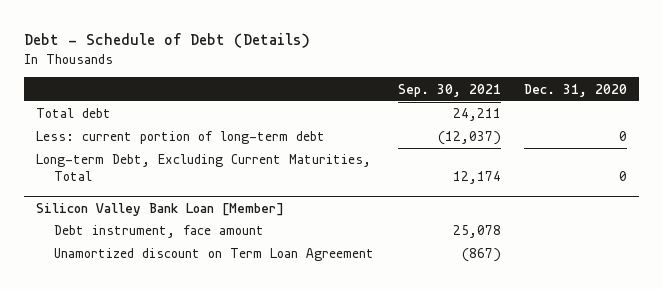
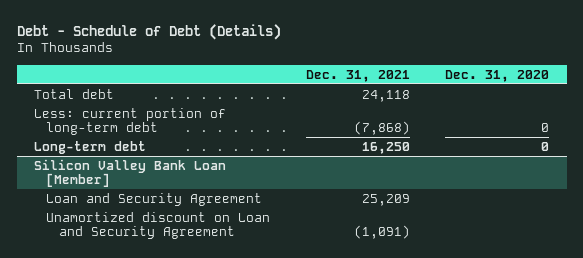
[397,83,501,97] Sep. 30, 2021 -> none
none -> [305,69,410,82] Dec. 31, 2021
[36,154,372,181] Long-term Debt, Excluding Current Maturities, Total -> [34,140,147,154] Long-term debt
[54,225,265,239] Debt instrument, face amount -> [46,192,263,206] Loan and Security Agreement
[54,248,375,262] Unamortized discount on Term Loan Agreement -> [46,211,271,240] Unamortized discount on Loan and Security Agreement

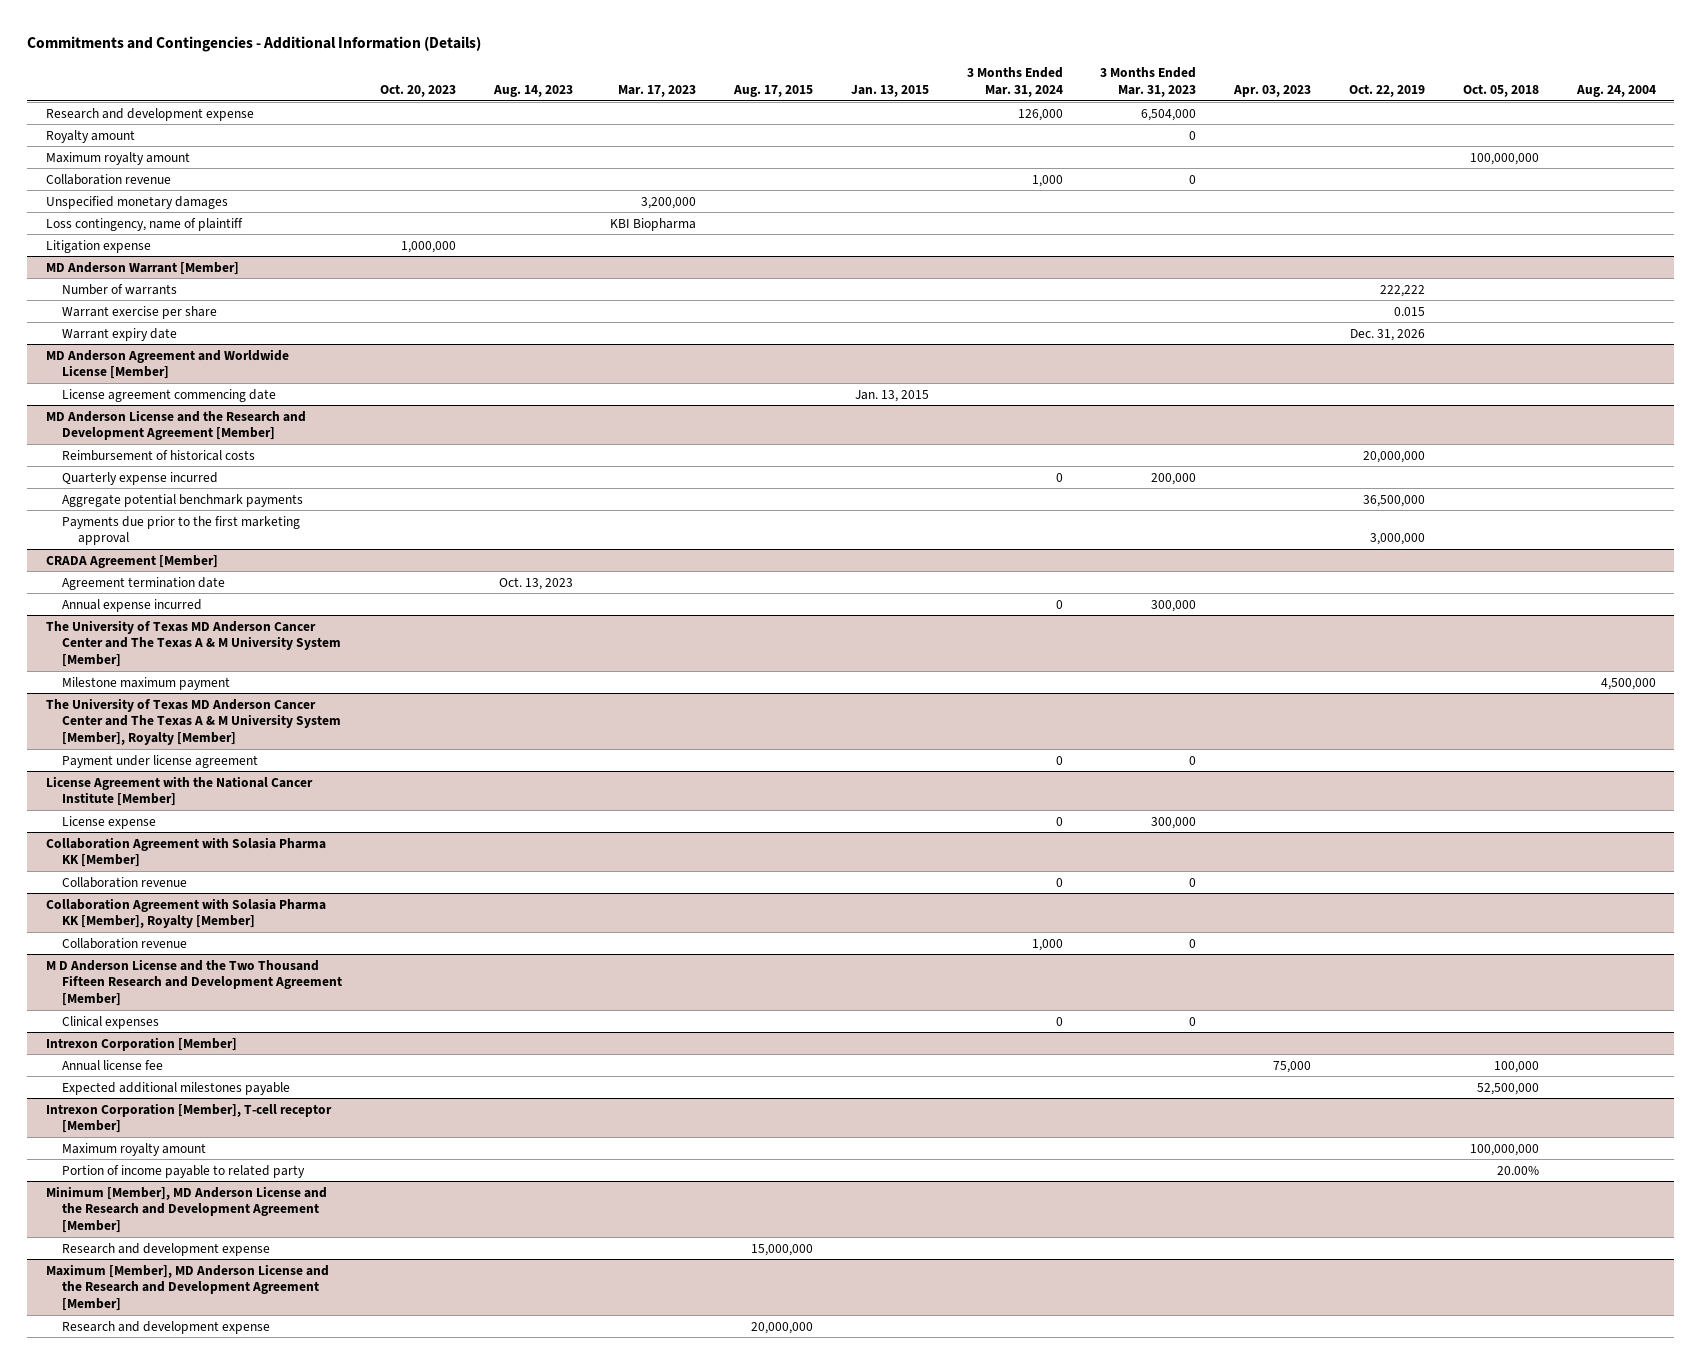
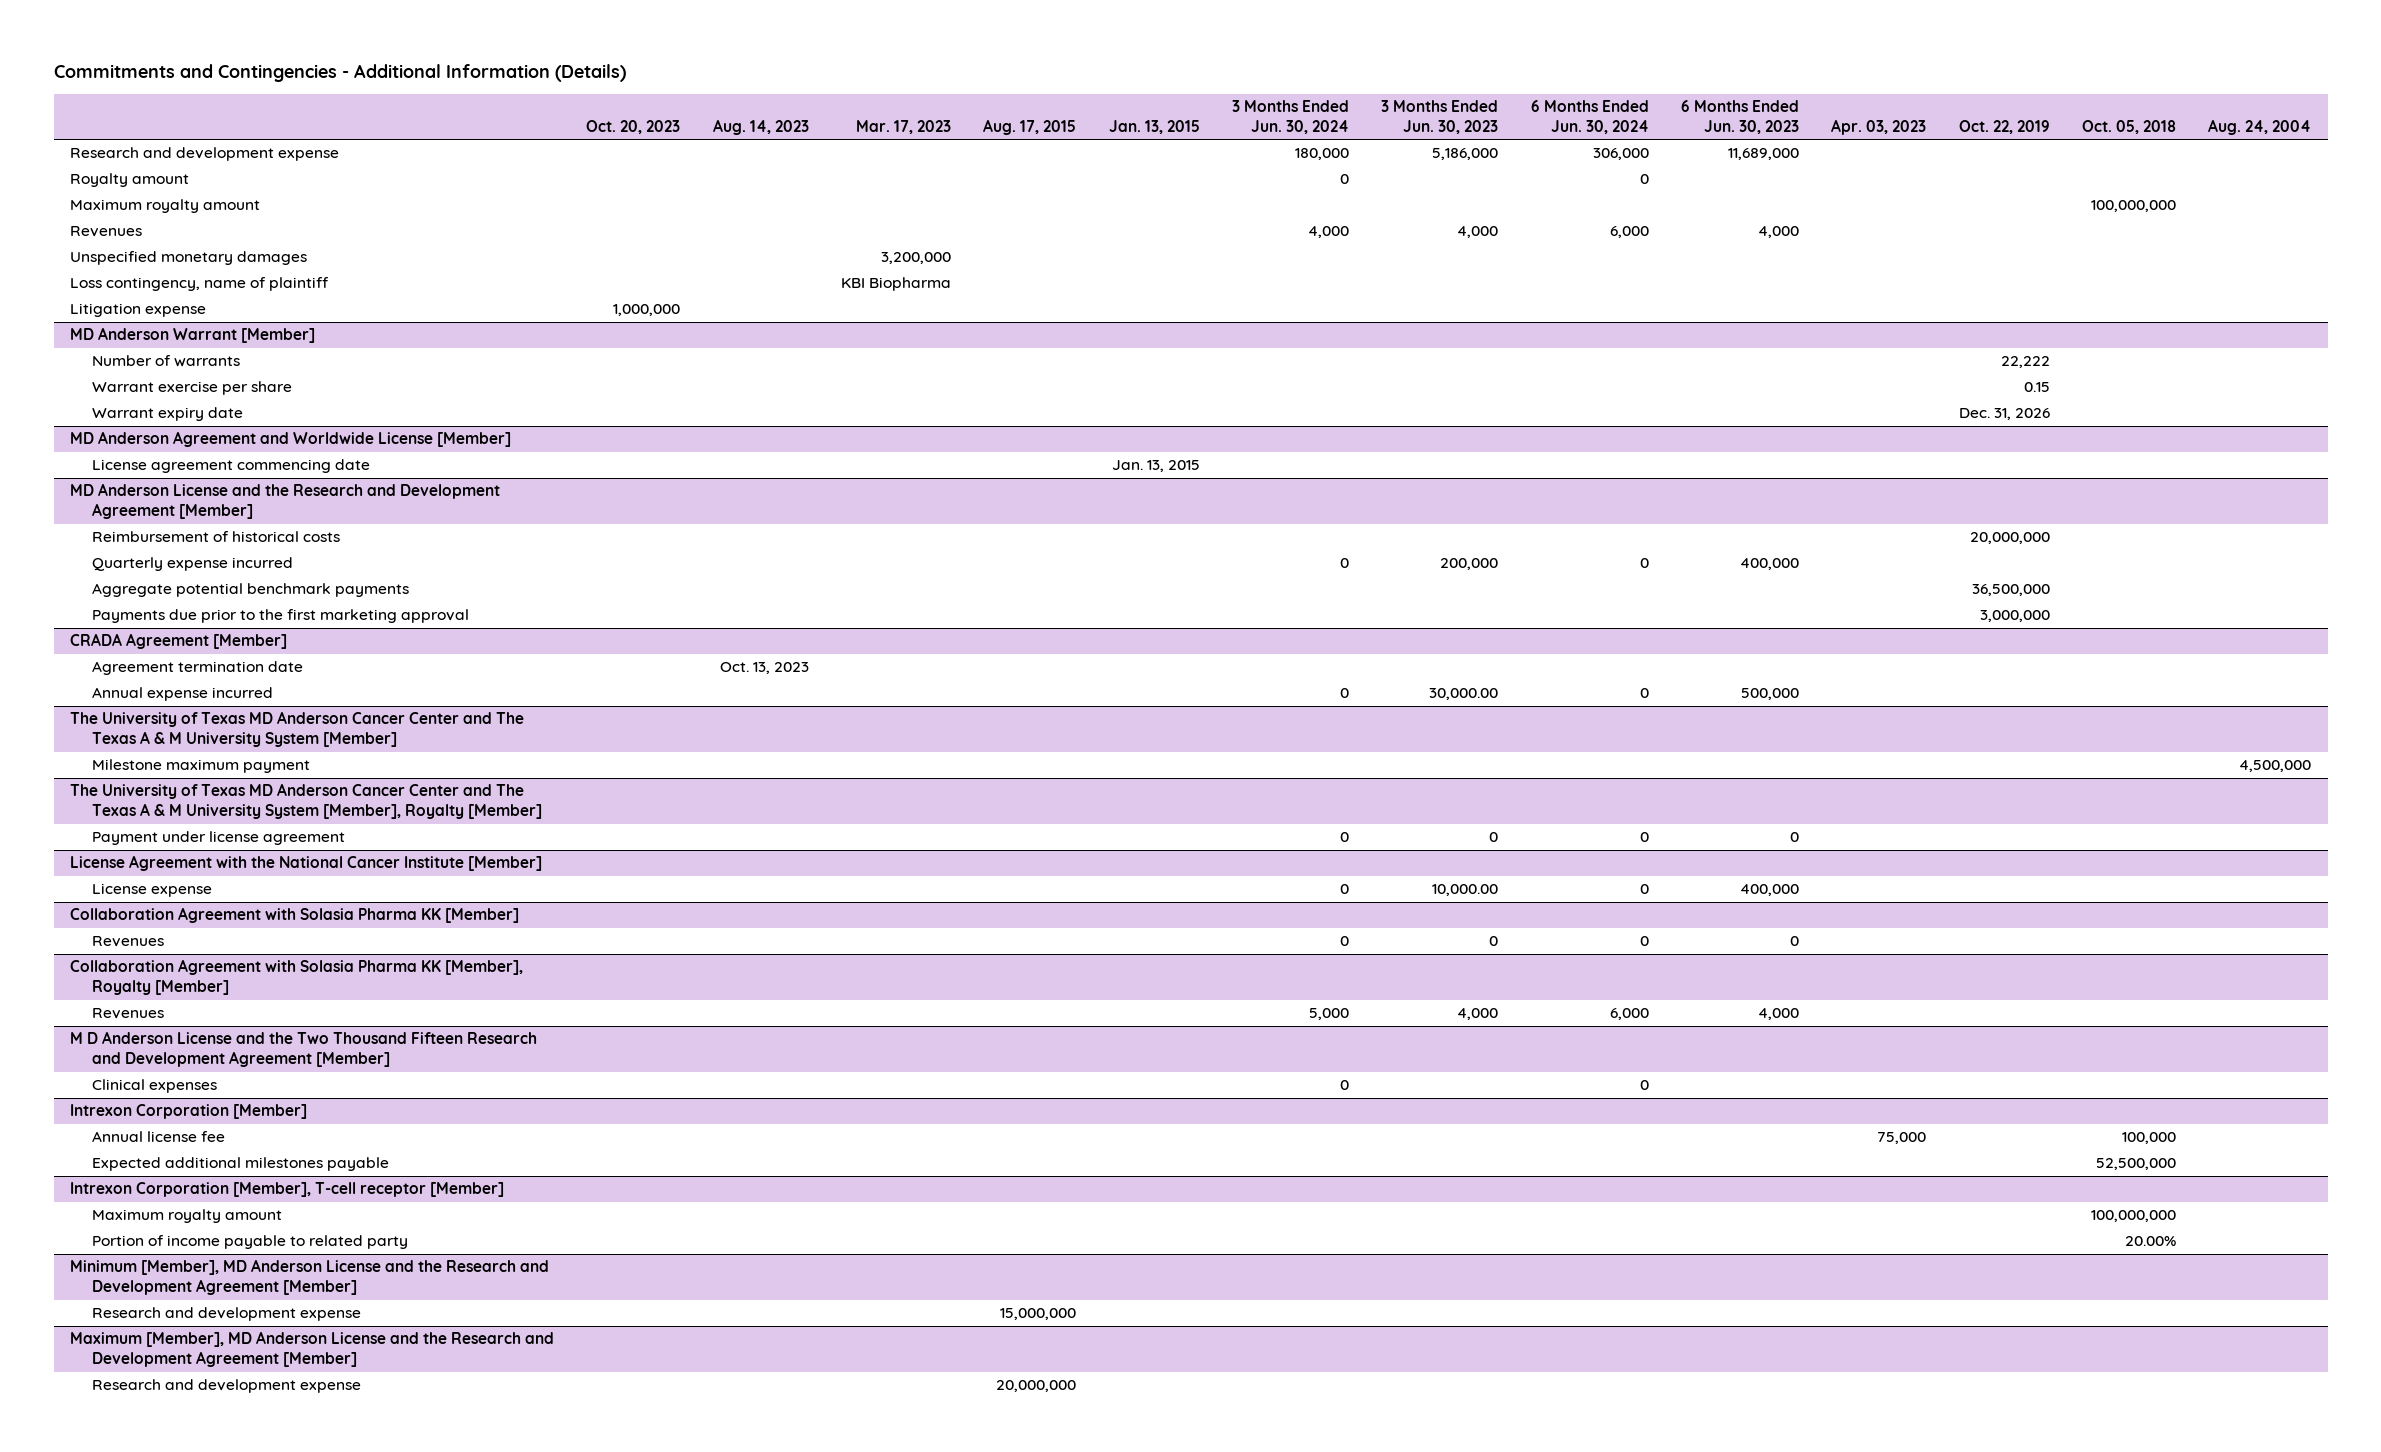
[966,66,1063,97] 3 Months Ended Mar. 31, 2024 -> none
[1100,66,1197,97] 3 Months Ended Mar. 31, 2023 -> none
none -> [1232,100,1350,135] 3 Months Ended Jun. 30, 2024
none -> [1381,100,1499,135] 3 Months Ended Jun. 30, 2023
none -> [1530,100,1649,135] 6 Months Ended Jun. 30, 2024
none -> [1681,100,1800,135] 6 Months Ended Jun. 30, 2023
[46,173,172,185] Collaboration revenue -> [70,226,143,238] Revenues
[1380,284,1426,297] 222,222 -> [2000,356,2050,369] 22,222
[1394,306,1426,316] 0.015 -> [2023,382,2050,393] 0.15
[61,876,187,888] Collaboration revenue -> [92,936,165,948] Revenues
[61,937,187,949] Collaboration revenue -> [92,1008,165,1020] Revenues

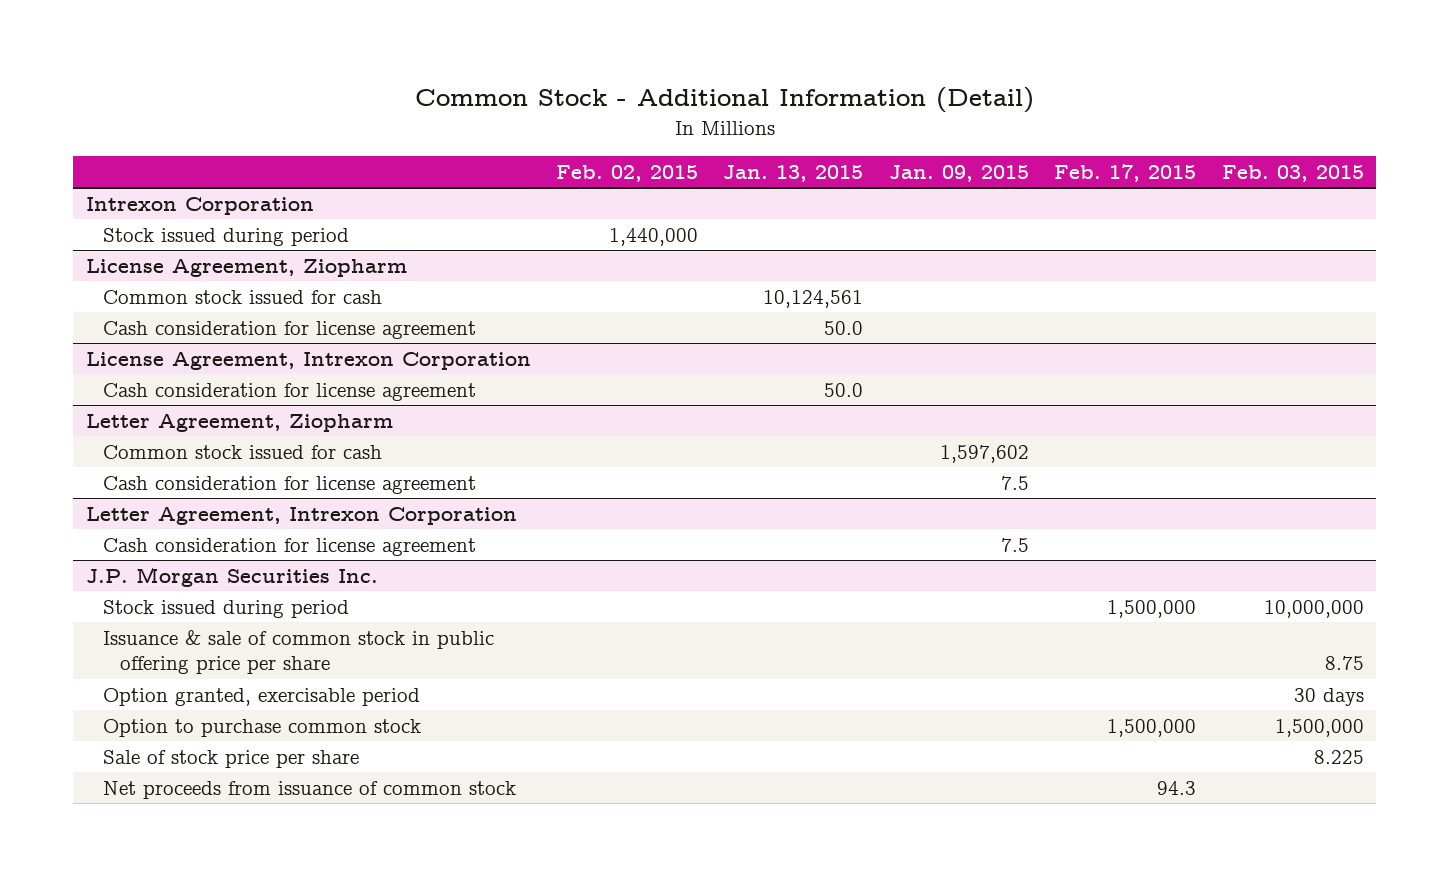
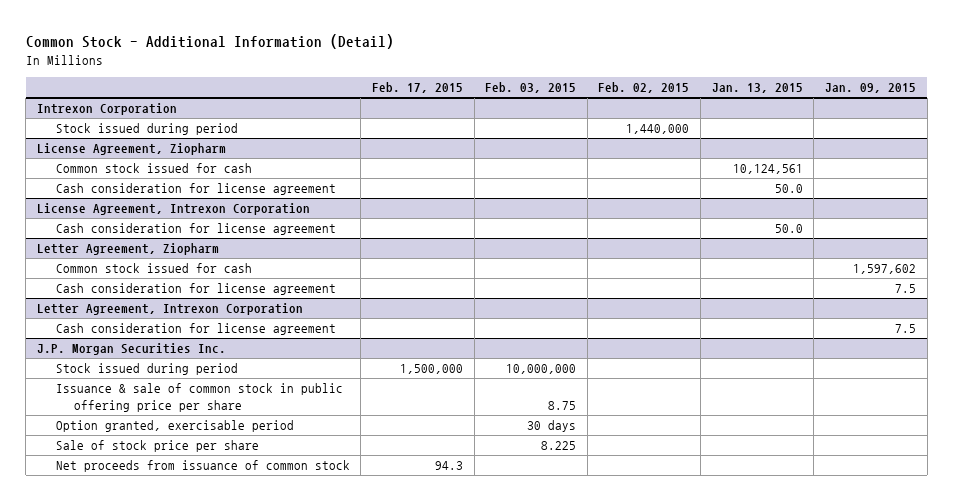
[102,718,421,737] Option to purchase common stock -> none

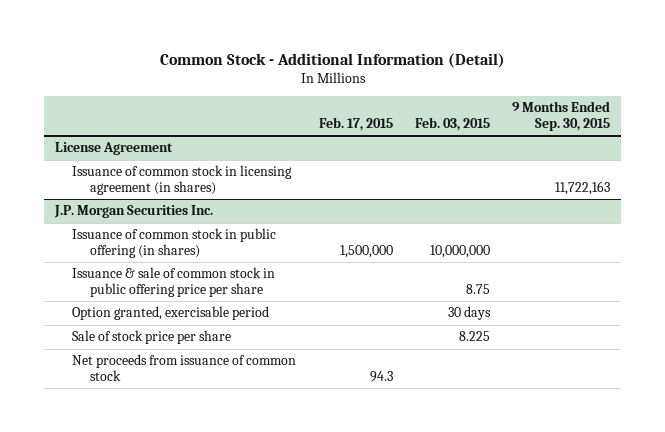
[598,82,690,94] Feb. 02, 2015 -> none
[711,83,803,94] Jan. 13, 2015 -> none
[825,83,917,94] Jan. 09, 2015 -> none
none -> [512,101,611,131] 9 Months Ended Sep. 30, 2015
[37,103,178,116] Intrexon Corporation -> none
[55,123,238,136] Stock issued during period -> none
[55,163,252,174] Common stock issued for cash -> none
[55,183,336,196] Cash consideration for license agreement -> none
[37,203,311,216] License Agreement, Intrexon Corporation -> none
[55,223,336,236] Cash consideration for license agreement -> none
[37,243,220,256] Letter Agreement, Ziopharm -> none
[55,263,252,274] Common stock issued for cash -> none
[55,283,336,296] Cash consideration for license agreement -> none
[37,303,304,316] Letter Agreement, Intrexon Corporation -> none
[55,323,336,336] Cash consideration for license agreement -> none
[37,143,227,156] License Agreement, Ziopharm -> [55,142,174,156] License Agreement
none -> [72,165,293,196] Issuance of common stock in licensing agreement (in shares)
[55,363,238,376] Stock issued during period -> [72,228,277,259] Issuance of common stock in public offering (in shares)

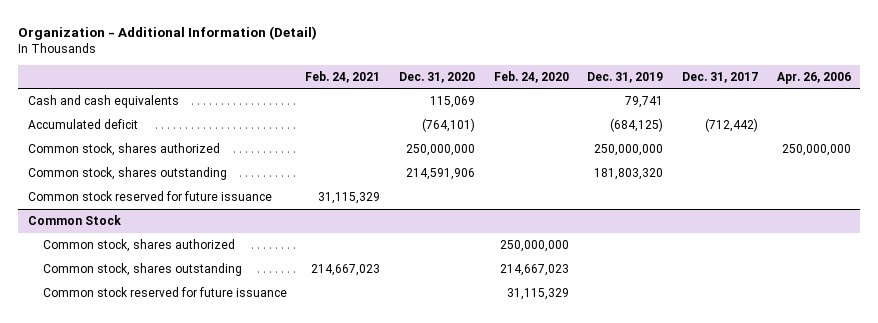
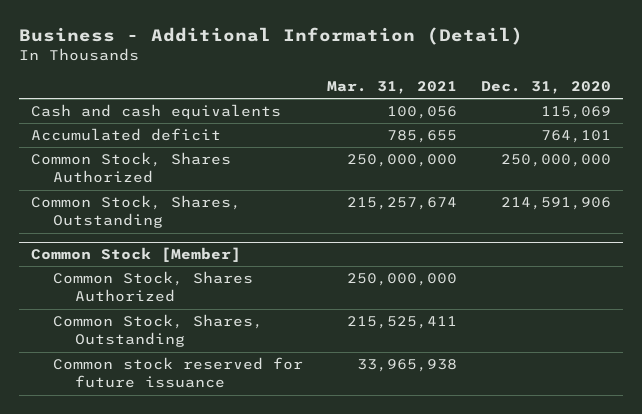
[18,25,318,40] Organization - Additional Information (Detail) -> [18,26,523,45] Business - Additional Information (Detail)
[305,70,381,83] Feb. 24, 2021 -> none
[493,70,569,83] Feb. 24, 2020 -> none
[587,71,664,83] Dec. 31, 2019 -> none
[682,71,759,83] Dec. 31, 2017 -> none
[776,71,851,84] Apr. 26, 2006 -> none
none -> [327,81,458,95] Mar. 31, 2021
[27,190,272,201] Common stock reserved for future issuance -> none
[422,117,476,132] (764,101) -> [541,130,612,144] 764,101
[27,142,220,156] Common stock, shares authorized -> [30,152,231,184] Common Stock, Shares Authorized
[27,166,227,180] Common stock, shares outstanding -> [30,195,241,229] Common Stock, Shares, Outstanding
[27,214,121,225] Common Stock -> [30,247,241,263] Common Stock [Member]
[42,238,235,252] Common stock, shares authorized -> [52,271,253,303] Common Stock, Shares Authorized
[42,262,242,276] Common stock, shares outstanding -> [52,314,263,348] Common Stock, Shares, Outstanding

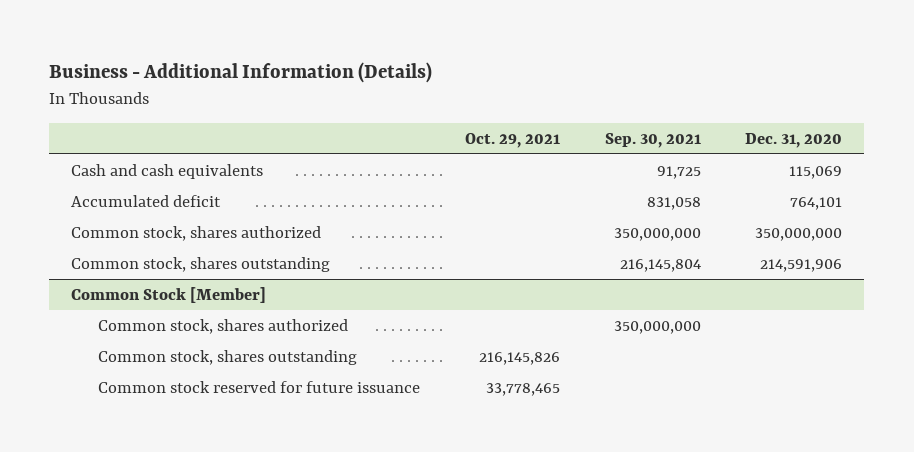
[18,26,523,45] Business - Additional Information (Detail) -> [49,62,433,84] Business - Additional Information (Details)
[327,81,458,95] Mar. 31, 2021 -> none
none -> [465,132,561,148] Oct. 29, 2021
none -> [604,132,701,148] Sep. 30, 2021
[30,152,231,184] Common Stock, Shares Authorized -> [71,225,322,241] Common stock, shares authorized
[501,154,612,168] 250,000,000 -> [755,227,843,241] 350,000,000
[30,195,241,229] Common Stock, Shares, Outstanding -> [71,256,331,272] Common stock, shares outstanding
[52,271,253,303] Common Stock, Shares Authorized -> [98,318,349,334] Common stock, shares authorized
[52,314,263,348] Common Stock, Shares, Outstanding -> [98,349,358,365] Common stock, shares outstanding

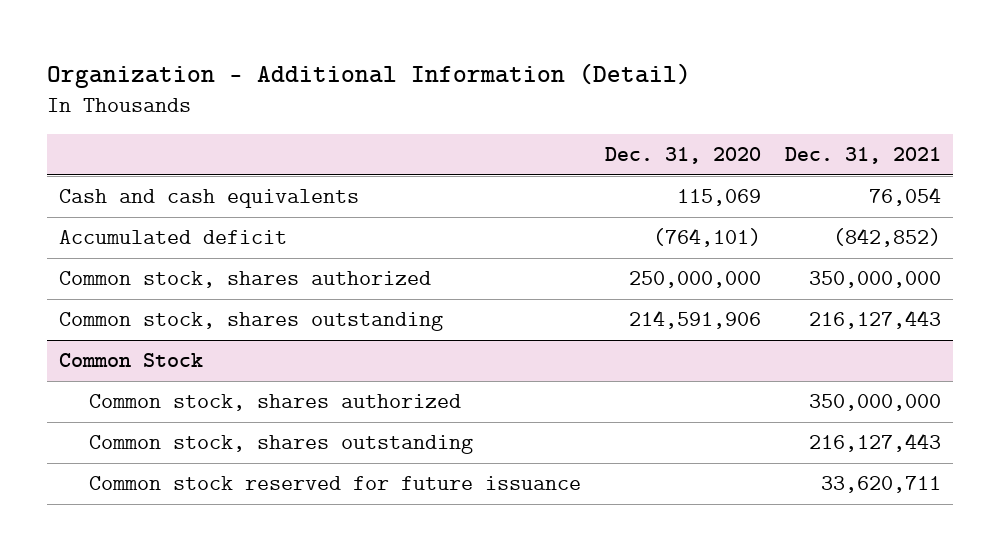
[49,62,433,84] Business - Additional Information (Details) -> [46,62,691,88] Organization - Additional Information (Detail)
[465,132,561,148] Oct. 29, 2021 -> none
[604,132,701,148] Sep. 30, 2021 -> none
none -> [785,147,942,165] Dec. 31, 2021
[790,196,843,210] 764,101 -> [653,228,762,248] (764,101)
[755,227,843,241] 350,000,000 -> [629,271,762,289] 250,000,000
[71,286,267,303] Common Stock [Member] -> [58,353,203,368] Common Stock

